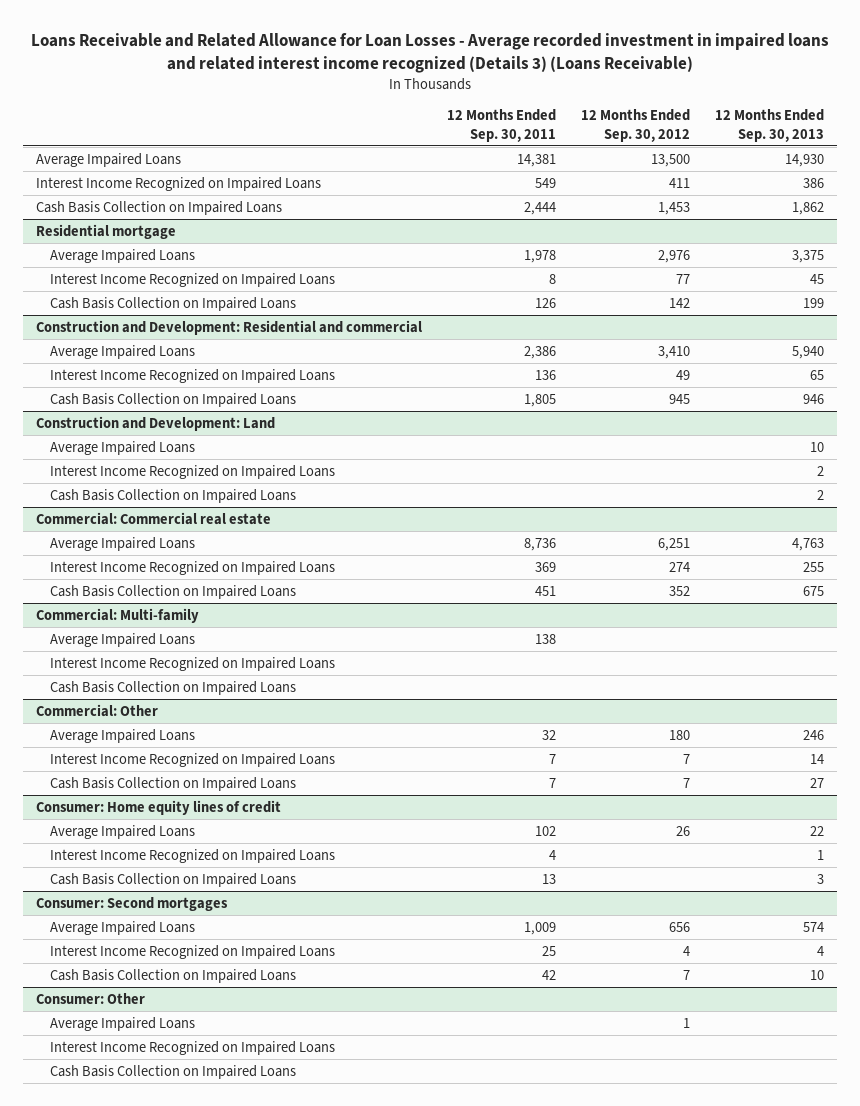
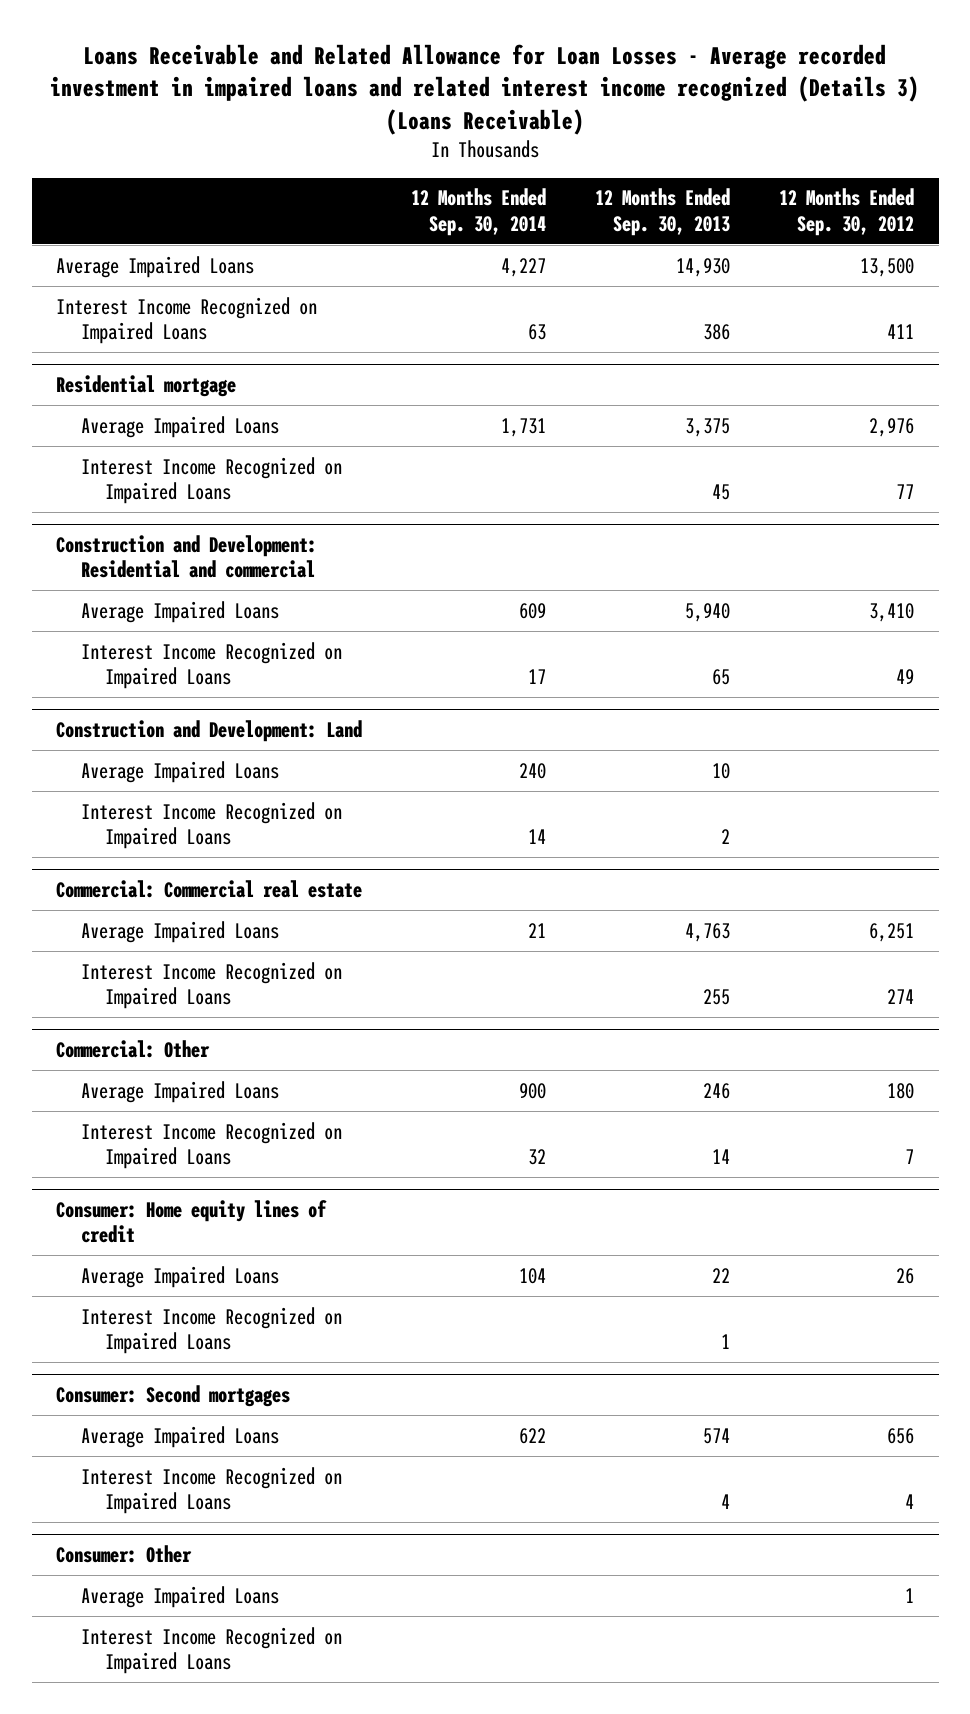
[446,109,556,142] 12 Months Ended Sep. 30, 2011 -> none
none -> [411,188,547,236] 12 Months Ended Sep. 30, 2014
[35,200,282,215] Cash Basis Collection on Impaired Loans -> none
[49,296,296,311] Cash Basis Collection on Impaired Loans -> none
[49,392,296,407] Cash Basis Collection on Impaired Loans -> none
[49,488,296,503] Cash Basis Collection on Impaired Loans -> none
[49,584,296,599] Cash Basis Collection on Impaired Loans -> none
[35,607,199,623] Commercial: Multi-family -> none
[49,632,195,647] Average Impaired Loans -> none
[49,656,335,671] Interest Income Recognized on Impaired Loans -> none
[49,680,296,695] Cash Basis Collection on Impaired Loans -> none
[49,776,296,791] Cash Basis Collection on Impaired Loans -> none
[49,872,296,887] Cash Basis Collection on Impaired Loans -> none
[49,968,296,983] Cash Basis Collection on Impaired Loans -> none
[49,1064,296,1079] Cash Basis Collection on Impaired Loans -> none

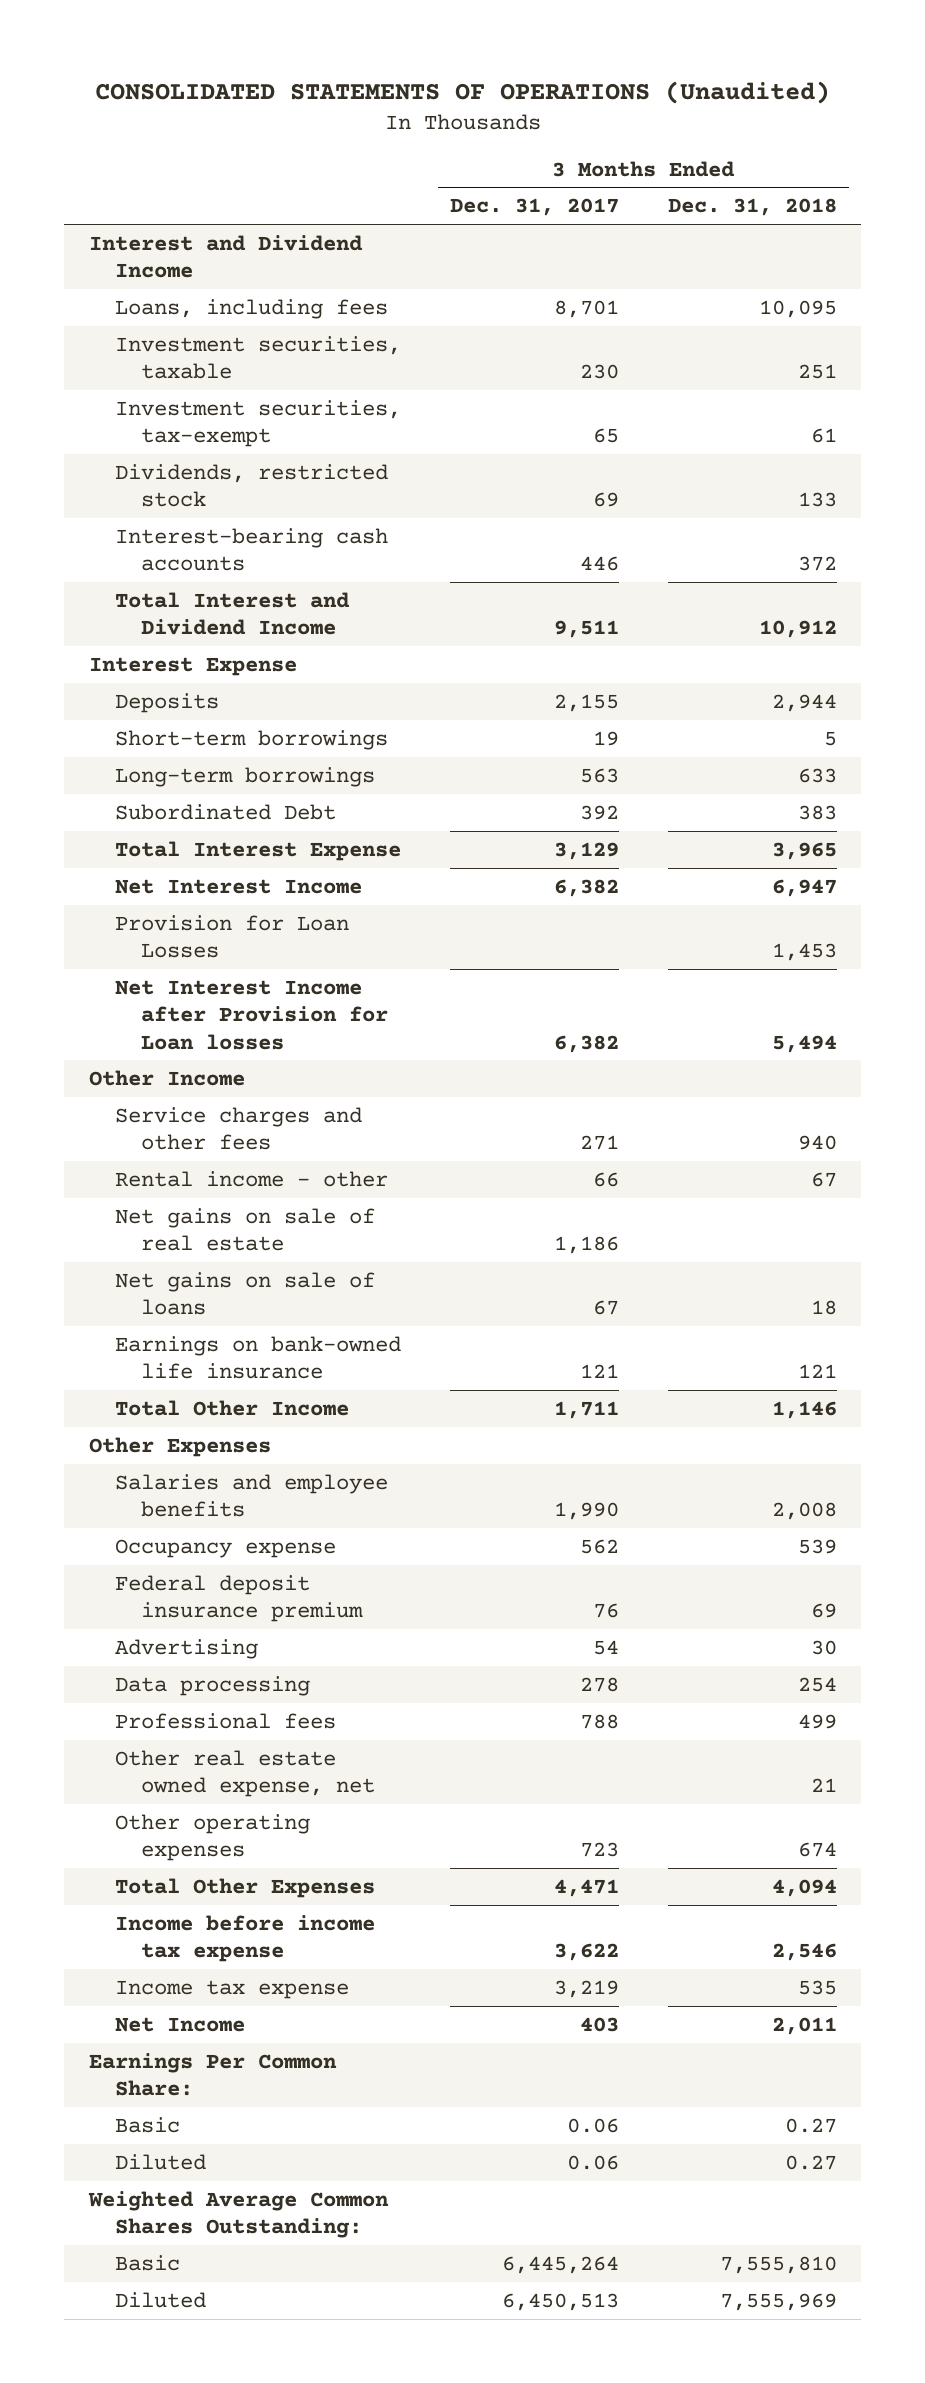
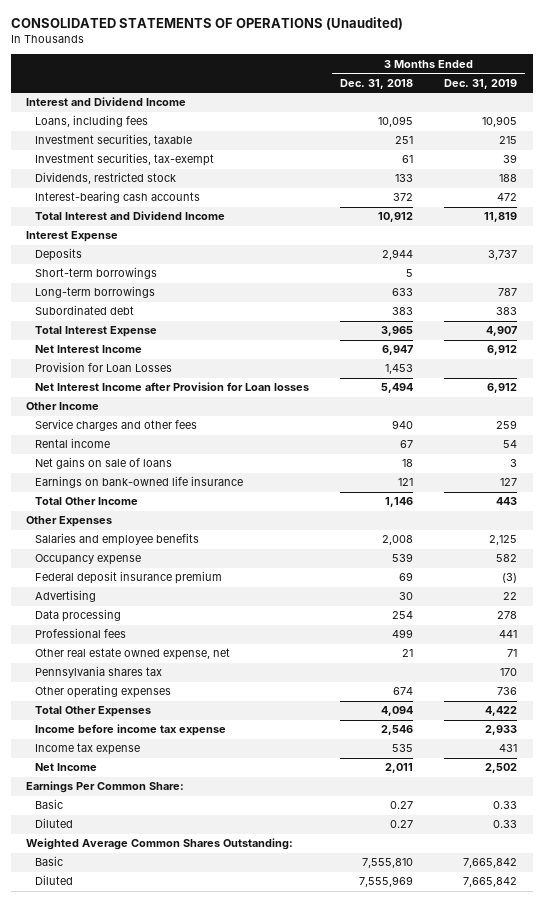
[449,198,619,217] Dec. 31, 2017 -> none
none -> [444,78,518,89] Dec. 31, 2019
[114,803,336,820] Subordinated Debt -> [35,305,135,316] Subordinated debt
[114,1207,375,1252] Net gains on sale of real estate -> none
[114,1170,388,1187] Rental income - other -> [35,438,111,449] Rental income
none -> [35,666,163,679] Pennsylvania shares tax

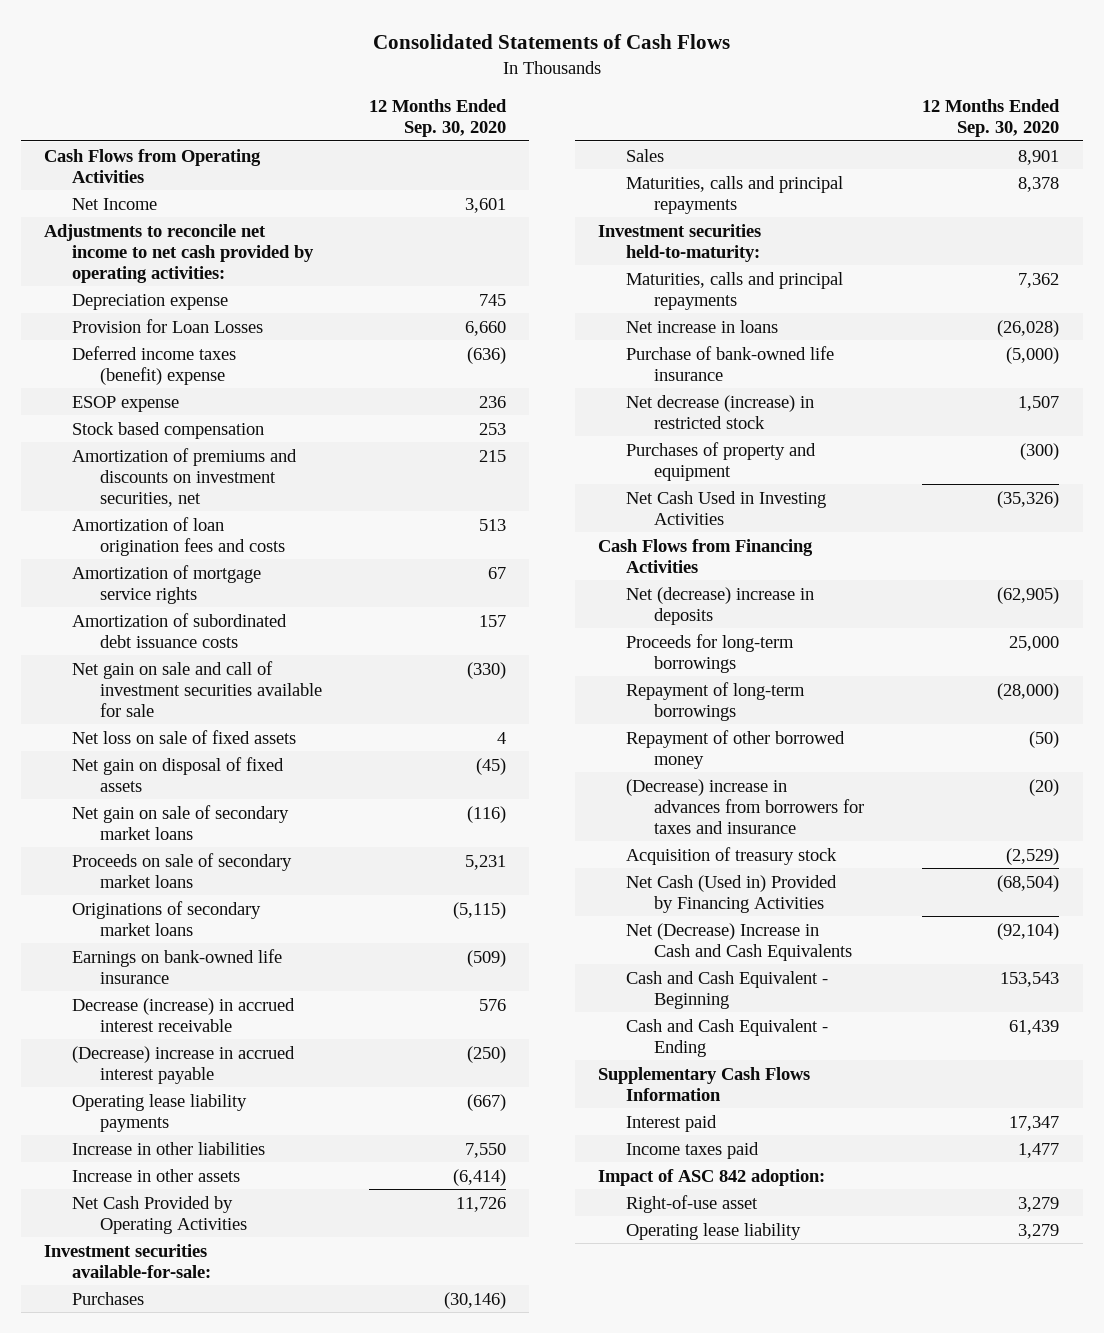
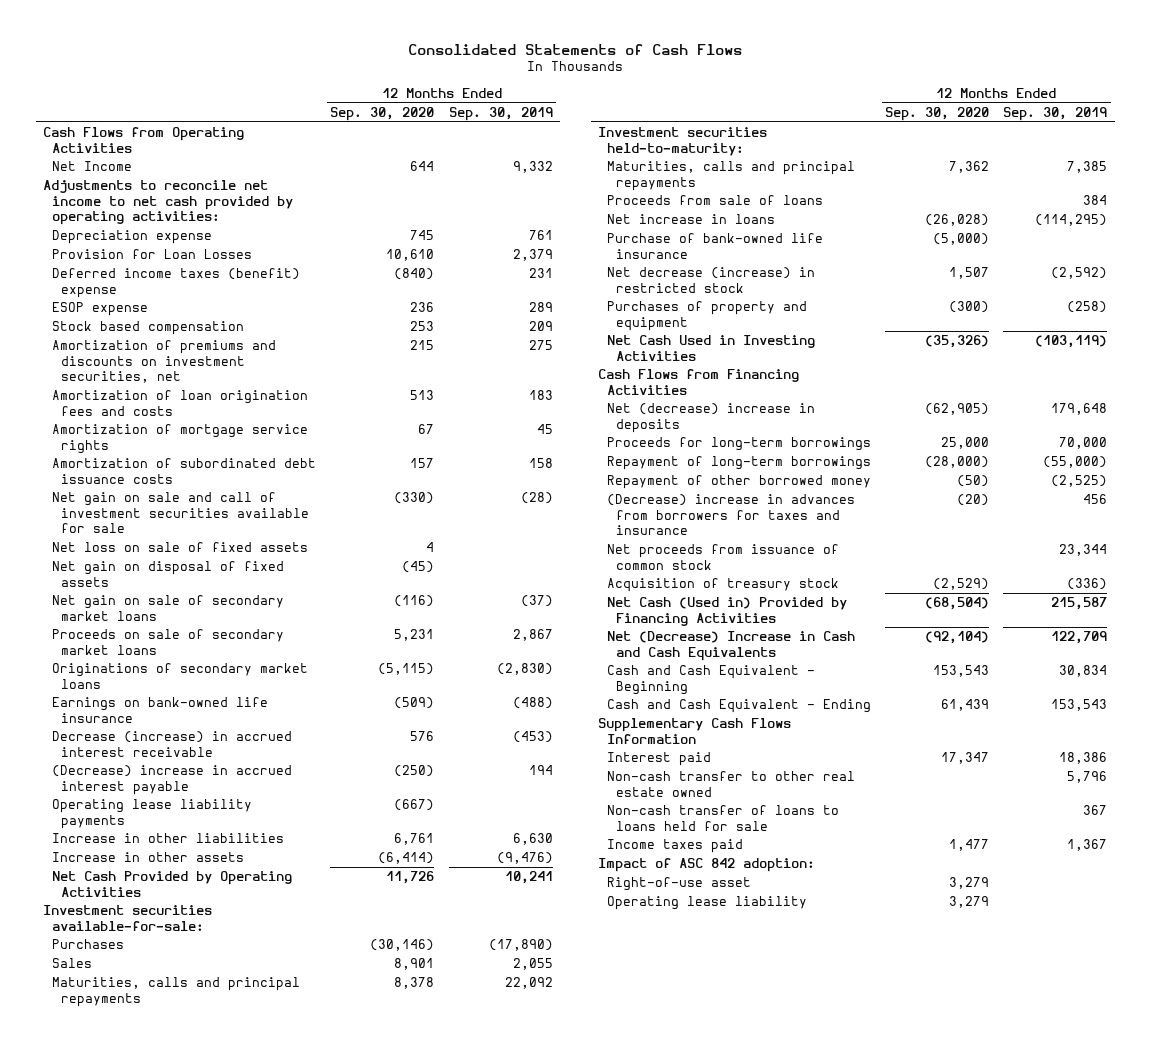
none -> [448,106,553,121] Sep. 30, 2019
[464,197,506,213] 3,601 -> [410,161,435,172] 644
[464,320,506,336] 6,660 -> [386,249,435,262] 10,610
[466,346,506,364] (636) -> [394,268,435,281] (840)
[464,1142,506,1158] 7,550 -> [394,833,435,846] 6,761
none -> [606,195,823,206] Proceeds from sale of loans
none -> [606,544,839,570] Net proceeds from issuance of common stock
none -> [606,771,855,797] Non-cash transfer to other real estate owned
none -> [606,805,839,831] Non-cash transfer of loans to loans held for sale

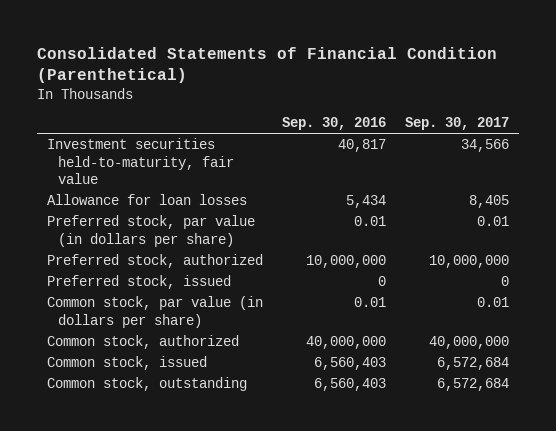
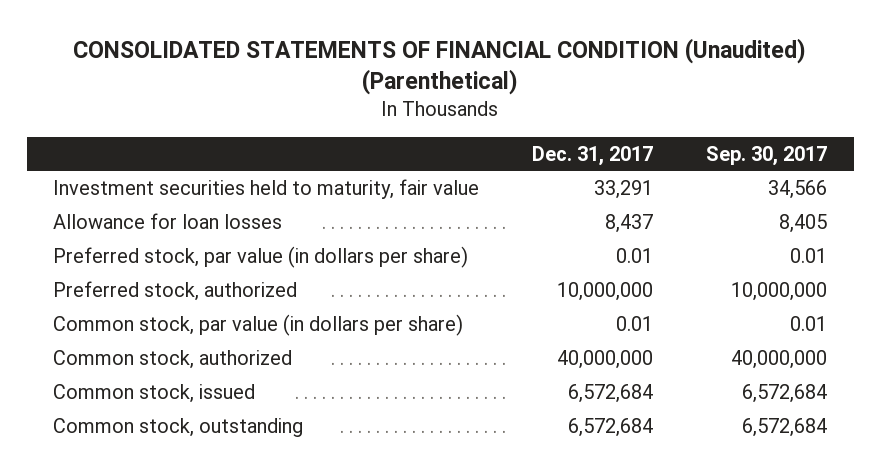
[37,46,498,83] Consolidated Statements of Financial Condition (Parenthetical) -> [73,38,807,96] CONSOLIDATED STATEMENTS OF FINANCIAL CONDITION (Unaudited) (Parenthetical)
[282,117,387,131] Sep. 30, 2016 -> none
none -> [532,145,654,166] Dec. 31, 2017
[46,138,234,184] Investment securities held-to-maturity, fair value -> [53,179,480,200] Investment securities held to maturity, fair value
[46,275,231,290] Preferred stock, issued -> none

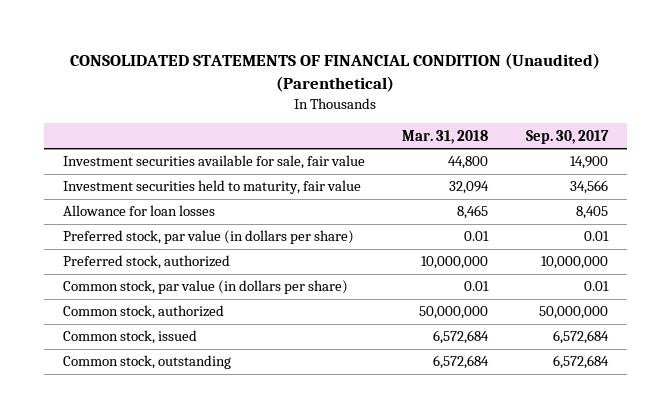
[532,145,654,166] Dec. 31, 2017 -> none
none -> [402,129,489,144] Mar. 31, 2018
none -> [62,155,365,170] Investment securities available for sale, fair value
[731,350,828,370] 40,000,000 -> [539,306,609,320] 50,000,000

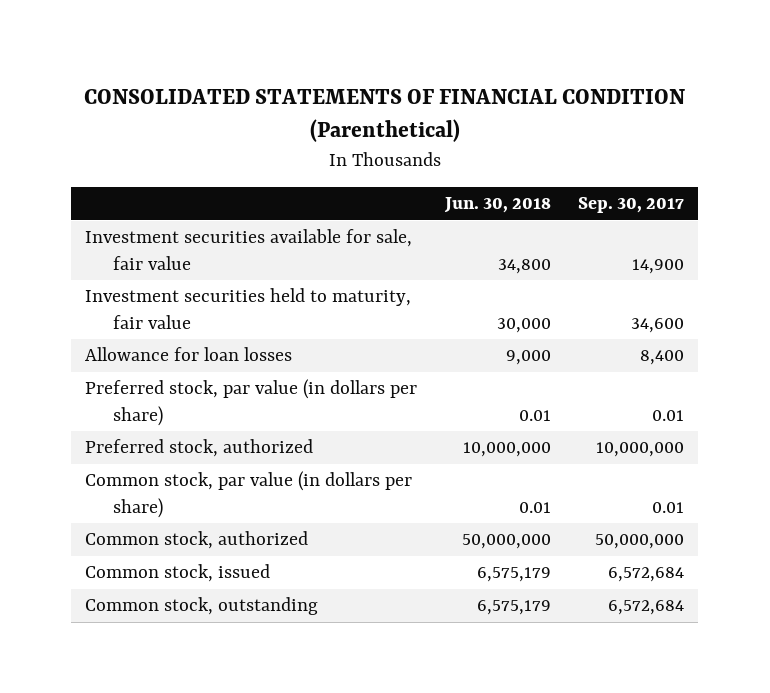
[70,53,601,92] CONSOLIDATED STATEMENTS OF FINANCIAL CONDITION (Unaudited) (Parenthetical) -> [83,89,685,143] CONSOLIDATED STATEMENTS OF FINANCIAL CONDITION (Parenthetical)
[402,129,489,144] Mar. 31, 2018 -> none
none -> [443,197,551,214] Jun. 30, 2018
[570,180,609,195] 34,566 -> [631,317,685,333] 34,600
[576,206,609,220] 8,405 -> [640,350,685,366] 8,400

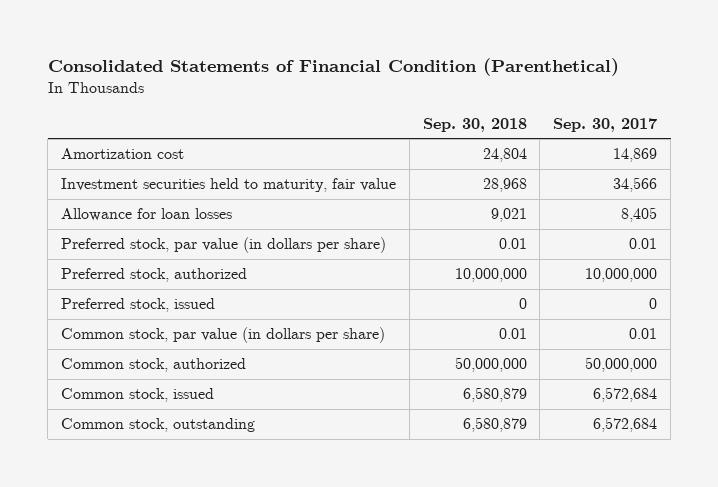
[83,89,685,143] CONSOLIDATED STATEMENTS OF FINANCIAL CONDITION (Parenthetical) -> [47,57,619,76] Consolidated Statements of Financial Condition (Parenthetical)
[443,197,551,214] Jun. 30, 2018 -> none
none -> [422,118,527,133] Sep. 30, 2018
[85,229,413,270] Investment securities available for sale, fair value -> none
none -> [60,148,184,160] Amortization cost
[631,317,685,333] 34,600 -> [613,177,658,193] 34,566
[640,350,685,366] 8,400 -> [621,207,658,223] 8,405
none -> [60,298,215,313] Preferred stock, issued

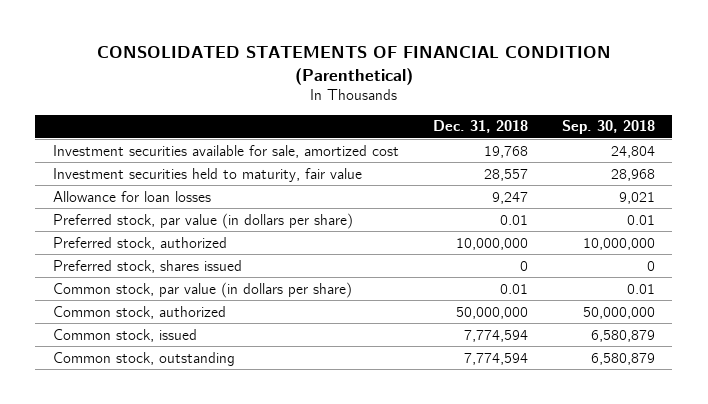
[47,57,619,76] Consolidated Statements of Financial Condition (Parenthetical) -> [96,45,611,85] CONSOLIDATED STATEMENTS OF FINANCIAL CONDITION (Parenthetical)
[553,118,658,133] Sep. 30, 2017 -> none
none -> [432,120,528,134] Dec. 31, 2018
[60,148,184,160] Amortization cost -> [52,144,399,158] Investment securities available for sale, amortized cost
[60,298,215,313] Preferred stock, issued -> [52,259,242,273] Preferred stock, shares issued

